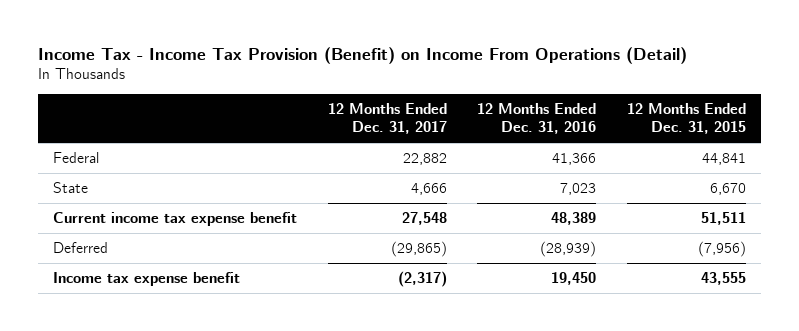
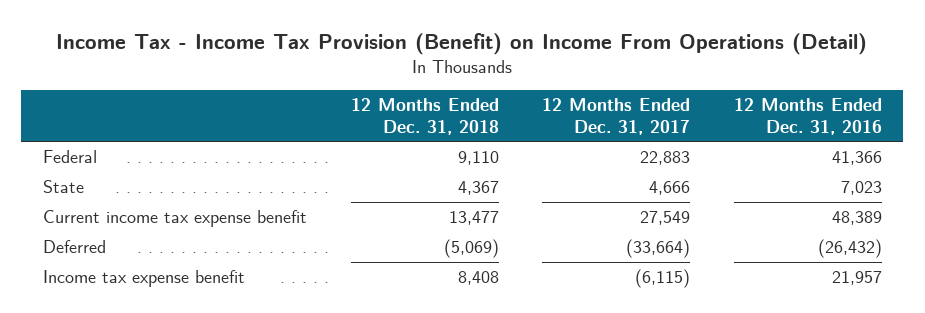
[626,102,746,135] 12 Months Ended Dec. 31, 2015 -> none
none -> [350,98,499,135] 12 Months Ended Dec. 31, 2018
[402,152,447,165] 22,882 -> [640,151,691,166] 22,883
[401,211,447,225] 27,548 -> [640,211,691,226] 27,549
[390,240,447,257] (29,865) -> [626,239,691,259] (33,664)
[540,240,597,257] (28,939) -> [817,239,882,259] (26,432)
[397,270,447,287] (2,317) -> [635,269,691,289] (6,115)
[551,271,597,285] 19,450 -> [831,271,882,286] 21,957

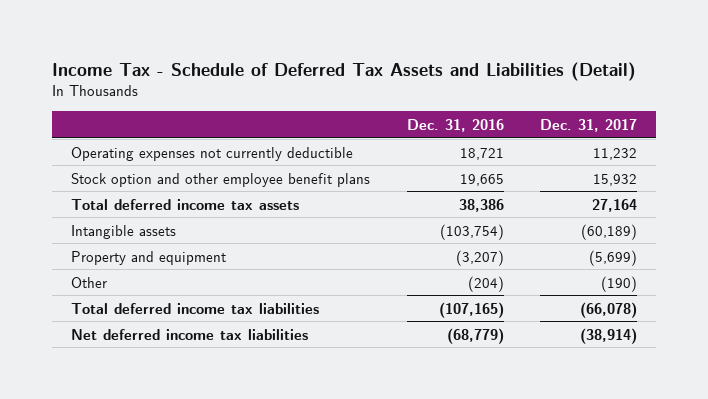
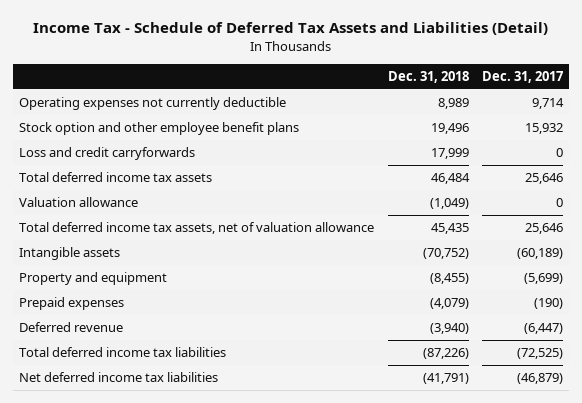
[406,118,504,132] Dec. 31, 2016 -> none
none -> [387,71,469,84] Dec. 31, 2018
[593,147,638,160] 11,232 -> [531,98,564,110] 9,714
none -> [19,147,196,161] Loss and credit carryforwards
[592,198,638,212] 27,164 -> [524,173,563,185] 25,646
none -> [19,197,139,208] Valuation allowance
none -> [19,222,375,235] Total deferred income tax assets, net of valuation allowance
[70,276,107,288] Other -> none
none -> [19,297,125,311] Prepaid expenses
none -> [19,322,124,333] Deferred revenue
[580,301,638,318] (66,078) -> [516,348,563,360] (72,525)
[580,327,638,344] (38,914) -> [516,373,563,385] (46,879)

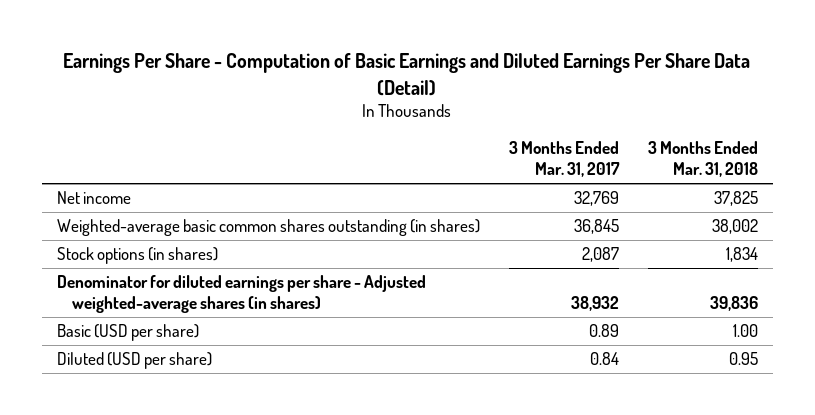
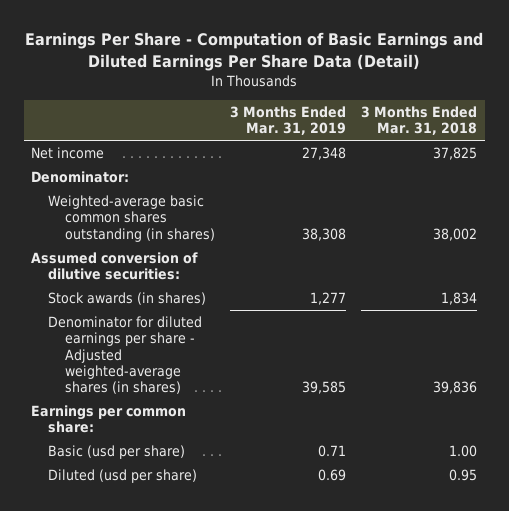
[508,141,620,178] 3 Months Ended Mar. 31, 2017 -> none
none -> [229,106,346,136] 3 Months Ended Mar. 31, 2019
none -> [31,171,130,184] Denominator:
none -> [31,252,199,281] Assumed conversion of dilutive securities:
[56,247,218,265] Stock options (in shares) -> [48,292,207,306] Stock awards (in shares)
none -> [31,405,187,434] Earnings per common share:
[56,324,199,342] Basic (USD per share) -> [48,445,186,460] Basic (usd per share)
[56,352,212,370] Diluted (USD per share) -> [48,469,198,484] Diluted (usd per share)

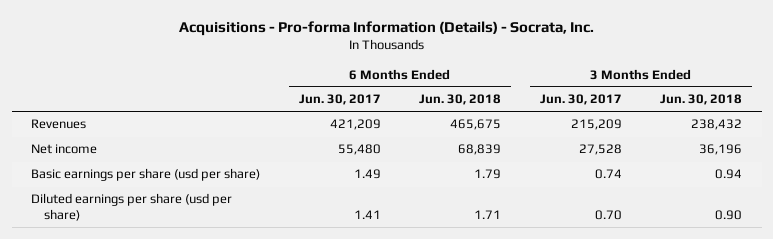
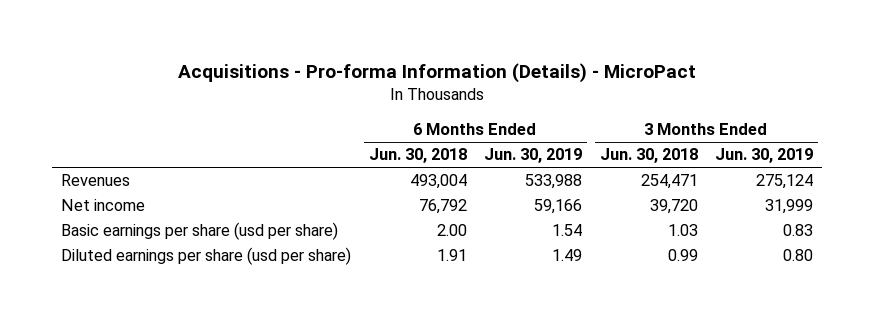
[178,20,594,36] Acquisitions - Pro-forma Information (Details) - Socrata, Inc. -> [178,63,697,84] Acquisitions - Pro-forma Information (Details) - MicroPact
[298,94,381,106] Jun. 30, 2017 -> none
[539,94,622,106] Jun. 30, 2017 -> none
none -> [484,148,583,164] Jun. 30, 2019
none -> [715,148,814,164] Jun. 30, 2019
[450,119,502,131] 465,675 -> [409,174,467,190] 493,004
[691,119,743,131] 238,432 -> [640,174,698,190] 254,471
[458,144,502,156] 68,839 -> [418,199,467,215] 76,792
[699,144,743,156] 36,196 -> [649,199,698,215] 39,720
[474,169,502,180] 1.79 -> [436,224,467,237] 2.00
[715,169,743,180] 0.94 -> [667,224,698,237] 1.03
[474,209,502,219] 1.71 -> [436,249,467,262] 1.91
[715,209,743,220] 0.90 -> [667,249,698,262] 0.99

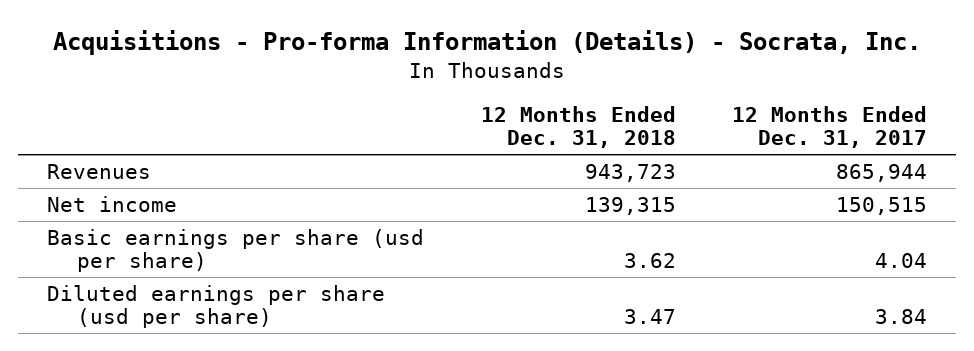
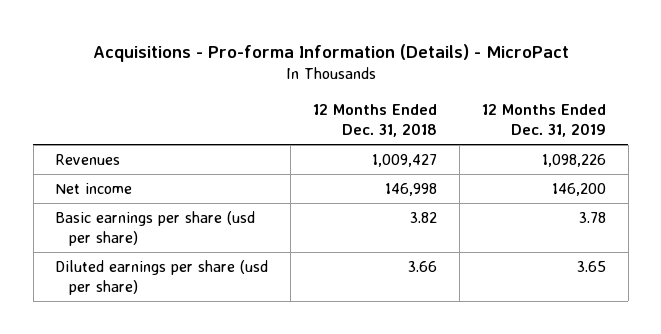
[53,30,922,56] Acquisitions - Pro-forma Information (Details) - Socrata, Inc. -> [92,43,569,62] Acquisitions - Pro-forma Information (Details) - MicroPact
[732,105,928,149] 12 Months Ended Dec. 31, 2017 -> none
none -> [481,103,606,137] 12 Months Ended Dec. 31, 2019
[584,163,676,182] 943,723 -> [372,154,438,168] 1,009,427
[584,196,676,215] 139,315 -> [385,183,438,197] 146,998
[623,253,676,269] 3.62 -> [410,212,438,224] 3.82
[623,309,676,325] 3.47 -> [408,261,438,273] 3.66

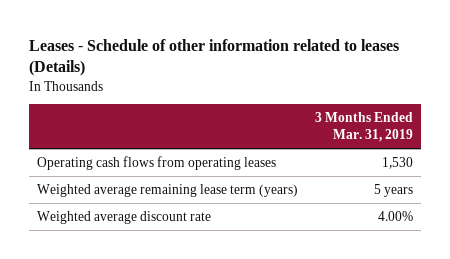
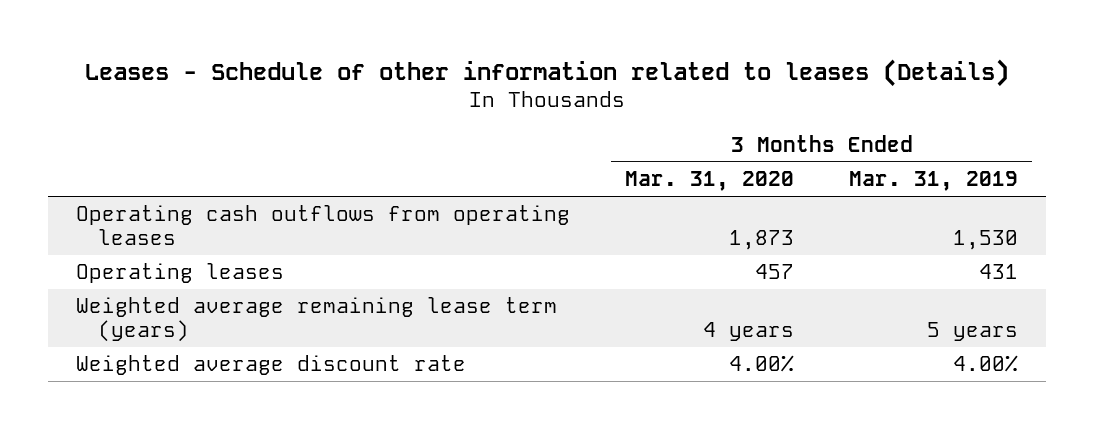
none -> [624,171,794,192] Mar. 31, 2020
[37,155,277,170] Operating cash flows from operating leases -> [75,205,570,245] Operating cash outflows from operating leases
none -> [75,263,284,284] Operating leases

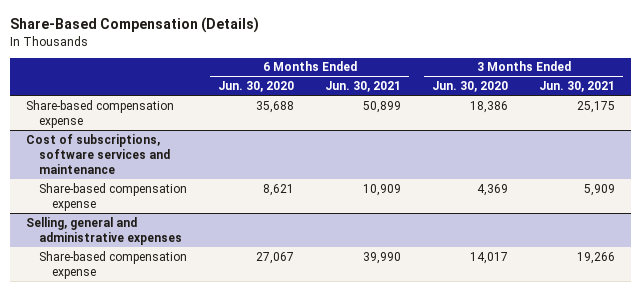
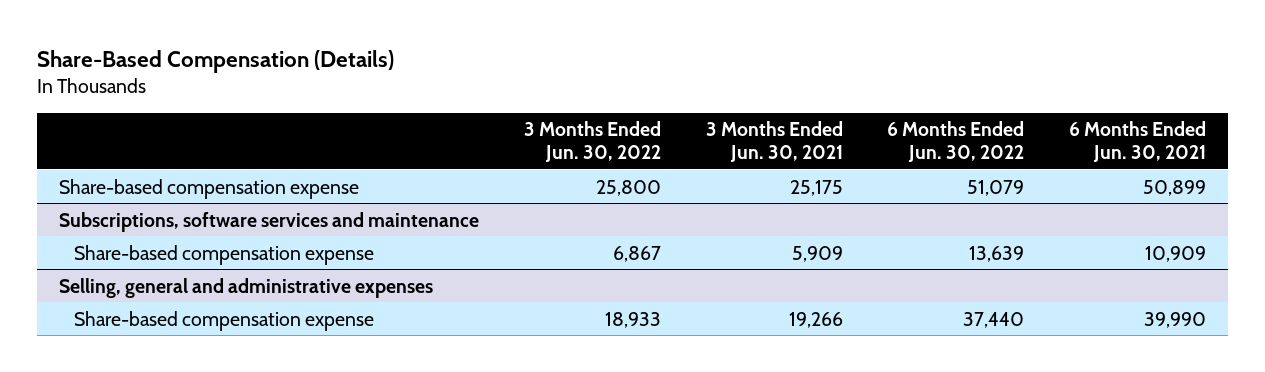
[217,81,294,93] Jun. 30, 2020 -> none
[432,81,509,93] Jun. 30, 2020 -> none
none -> [523,121,661,162] 3 Months Ended Jun. 30, 2022
none -> [887,121,1025,162] 6 Months Ended Jun. 30, 2022
[25,133,170,174] Cost of subscriptions, software services and maintenance -> [59,211,480,232] Subscriptions, software services and maintenance

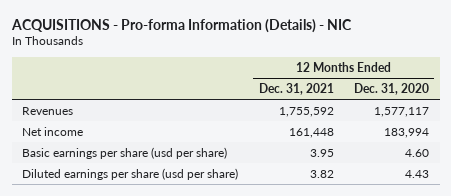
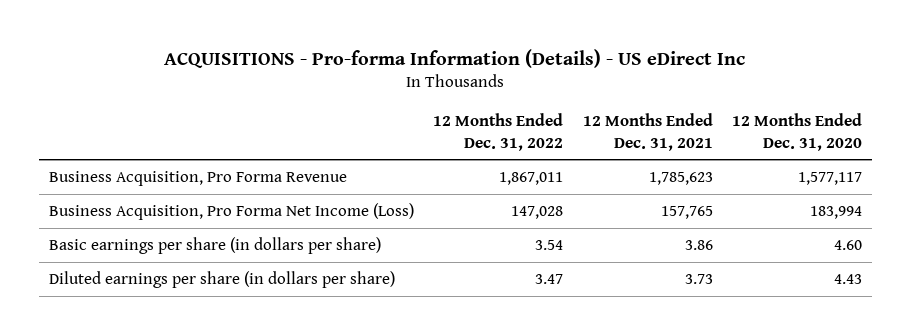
[10,18,352,33] ACQUISITIONS - Pro-forma Information (Details) - NIC -> [164,48,746,68] ACQUISITIONS - Pro-forma Information (Details) - US eDirect Inc
none -> [433,113,564,151] 12 Months Ended Dec. 31, 2022
[21,106,73,115] Revenues -> none
none -> [48,171,347,187] Business Acquisition, Pro Forma Revenue
[21,126,83,136] Net income -> [48,203,414,221] Business Acquisition, Pro Forma Net Income (Loss)
[288,127,334,138] 161,448 -> [660,206,713,220] 157,765
[21,146,227,159] Basic earnings per share (usd per share) -> [48,237,381,255] Basic earnings per share (in dollars per share)
[309,148,334,157] 3.95 -> [684,240,713,251] 3.86
[21,167,238,180] Diluted earnings per share (usd per share) -> [48,271,395,289] Diluted earnings per share (in dollars per share)
[309,169,334,178] 3.82 -> [684,274,713,285] 3.73

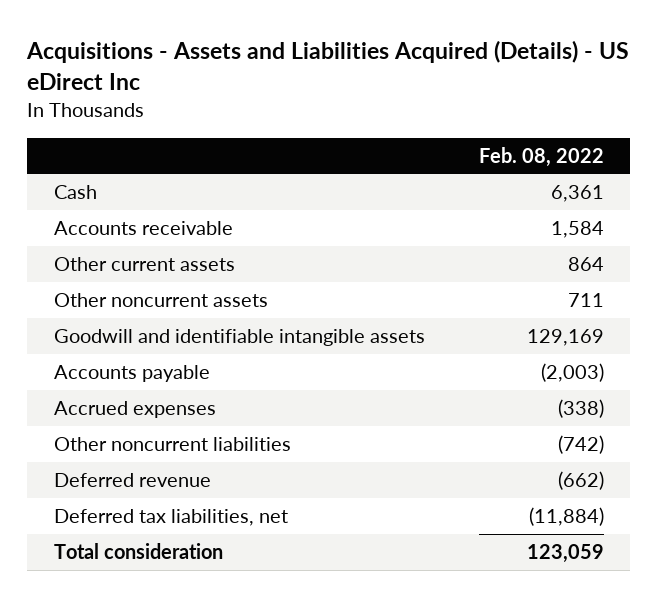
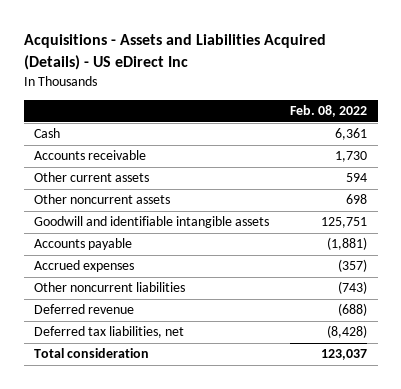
[550,221,604,239] 1,584 -> [335,151,368,163] 1,730
[567,257,604,272] 864 -> [346,173,368,183] 594
[567,293,604,308] 711 -> [346,194,368,205] 698
[526,329,604,347] 129,169 -> [321,217,368,229] 125,751
[540,363,604,383] (2,003) -> [327,237,368,251] (1,881)
[557,399,604,419] (338) -> [338,259,368,273] (357)
[557,435,604,455] (742) -> [338,281,368,295] (743)
[557,471,604,491] (662) -> [338,303,368,317] (688)
[528,507,604,527] (11,884) -> [327,325,368,339] (8,428)
[526,544,604,564] 123,059 -> [321,349,368,361] 123,037

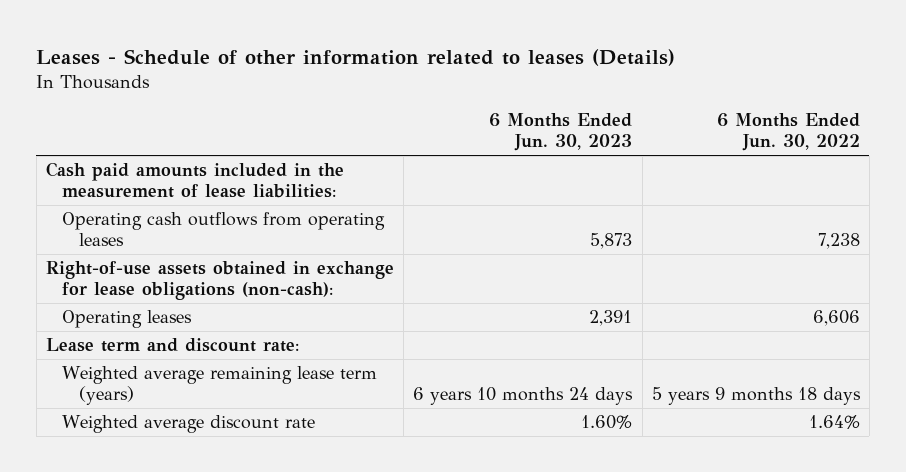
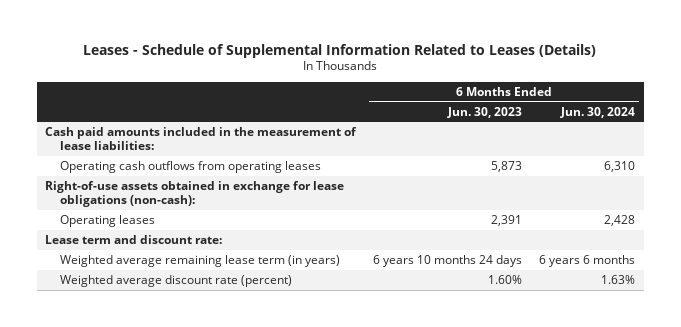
[36,48,676,66] Leases - Schedule of other information related to leases (Details) -> [83,43,597,58] Leases - Schedule of Supplemental Information Related to Leases (Details)
[716,113,860,152] 6 Months Ended Jun. 30, 2022 -> none
none -> [560,106,636,118] Jun. 30, 2024
[62,366,378,406] Weighted average remaining lease term (years) -> [59,254,340,267] Weighted average remaining lease term (in years)
[62,415,316,434] Weighted average discount rate -> [59,274,292,287] Weighted average discount rate (percent)

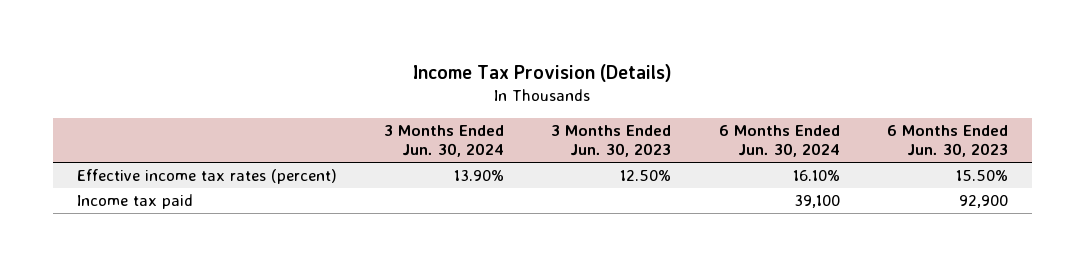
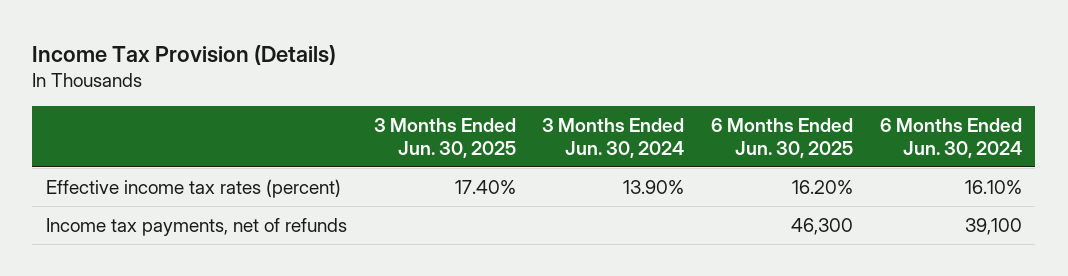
[551,124,672,158] 3 Months Ended Jun. 30, 2023 -> none
[887,124,1009,158] 6 Months Ended Jun. 30, 2023 -> none
none -> [373,118,516,158] 3 Months Ended Jun. 30, 2025
none -> [711,118,854,158] 6 Months Ended Jun. 30, 2025
[76,194,193,210] Income tax paid -> [45,217,347,236] Income tax payments, net of refunds

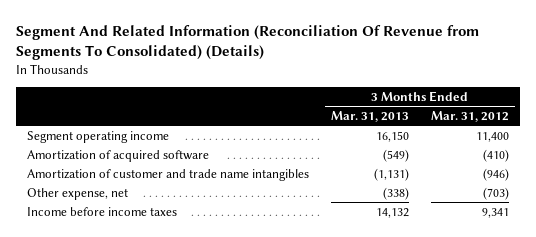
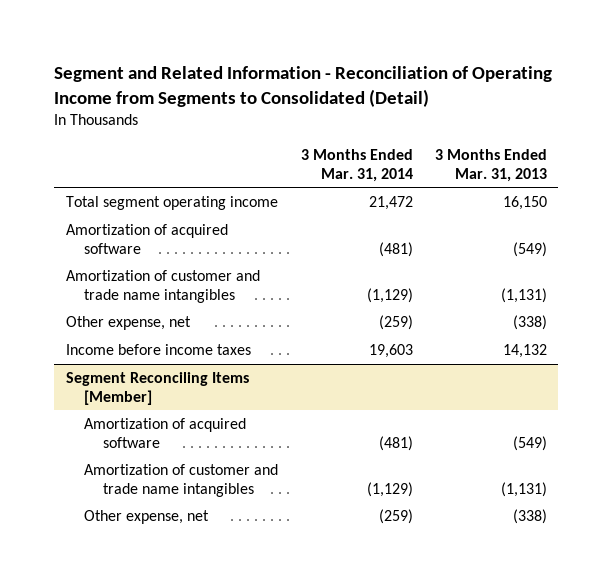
[15,24,479,61] Segment And Related Information (Reconciliation Of Revenue from Segments To Consolidated) (Details) -> [54,65,553,107] Segment and Related Information - Reconciliation of Operating Income from Segments to Consolidated (Detail)
[430,110,509,122] Mar. 31, 2012 -> none
none -> [300,148,413,182] 3 Months Ended Mar. 31, 2014
[26,130,169,143] Segment operating income -> [65,195,278,210] Total segment operating income
none -> [65,371,249,405] Segment Reconciling Items [Member]
none -> [84,417,247,448] Amortization of acquired software
none -> [84,463,279,497] Amortization of customer and trade name intangibles
none -> [84,509,210,524] Other expense, net

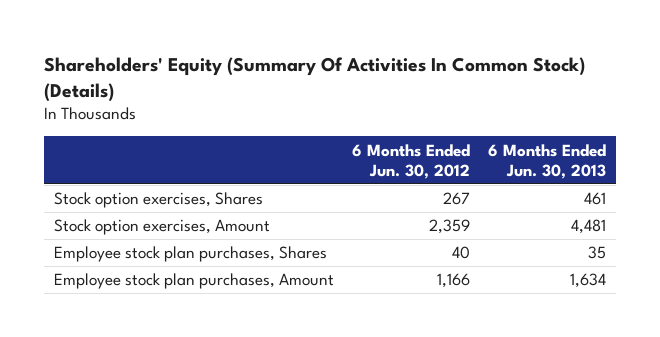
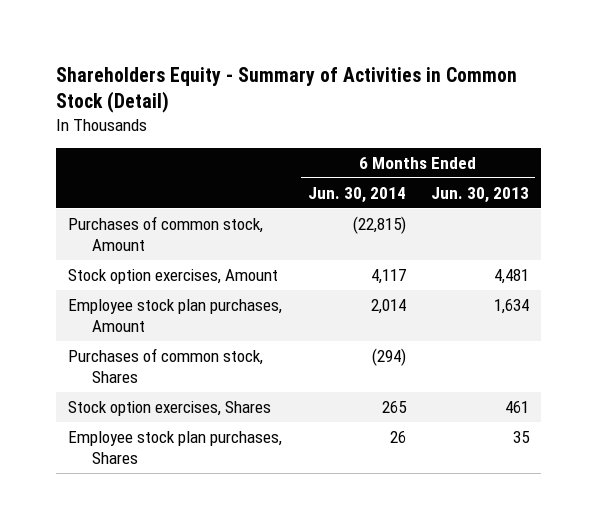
[44,56,586,102] Shareholders' Equity (Summary Of Activities In Common Stock) (Details) -> [55,66,517,114] Shareholders Equity - Summary of Activities in Common Stock (Detail)
[351,143,470,179] 6 Months Ended Jun. 30, 2012 -> none
none -> [307,186,406,203] Jun. 30, 2014
none -> [68,216,264,251] Purchases of common stock, Amount
none -> [68,348,264,383] Purchases of common stock, Shares
[53,192,263,209] Stock option exercises, Shares -> [68,401,272,417] Stock option exercises, Shares
[53,246,327,263] Employee stock plan purchases, Shares -> [68,431,283,464] Employee stock plan purchases, Shares

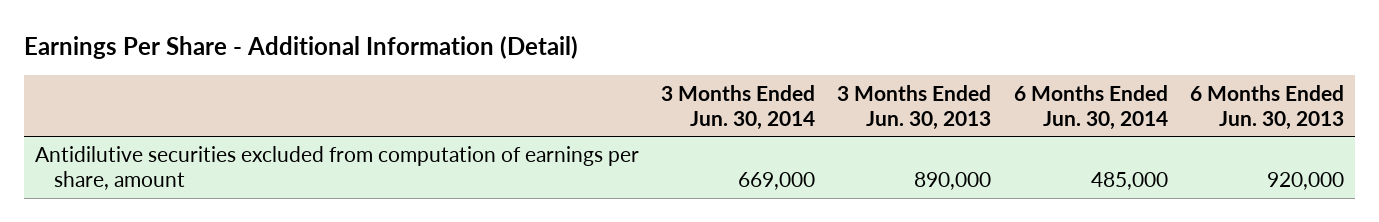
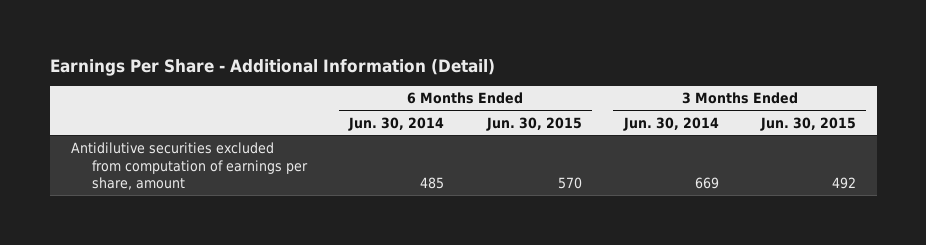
[837,84,992,130] 3 Months Ended Jun. 30, 2013 -> none
[1189,84,1344,130] 6 Months Ended Jun. 30, 2013 -> none
none -> [485,116,582,131] Jun. 30, 2015
none -> [759,116,856,131] Jun. 30, 2015
[738,172,816,191] 669,000 -> [694,176,719,189] 669
[1090,172,1168,191] 485,000 -> [420,176,445,189] 485

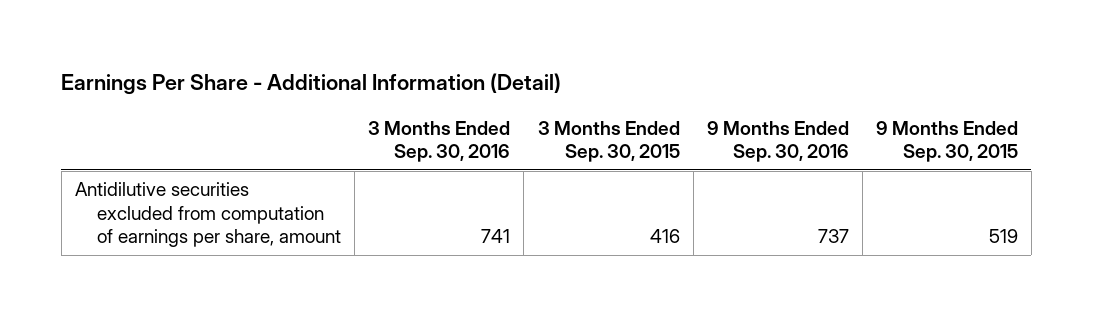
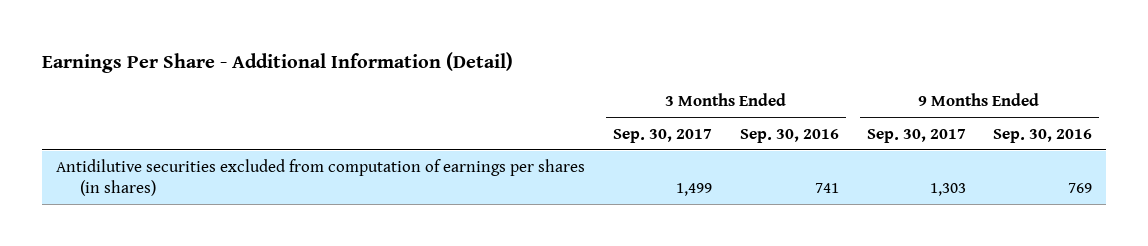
[537,120,680,163] 3 Months Ended Sep. 30, 2015 -> none
[875,120,1018,163] 9 Months Ended Sep. 30, 2015 -> none
none -> [612,128,712,143] Sep. 30, 2017
none -> [866,128,966,143] Sep. 30, 2017
[74,182,342,248] Antidilutive securities excluded from computation of earnings per share, amount -> [55,159,585,197] Antidilutive securities excluded from computation of earnings per shares (in shares)
[817,229,849,244] 737 -> [1068,183,1093,194] 769

